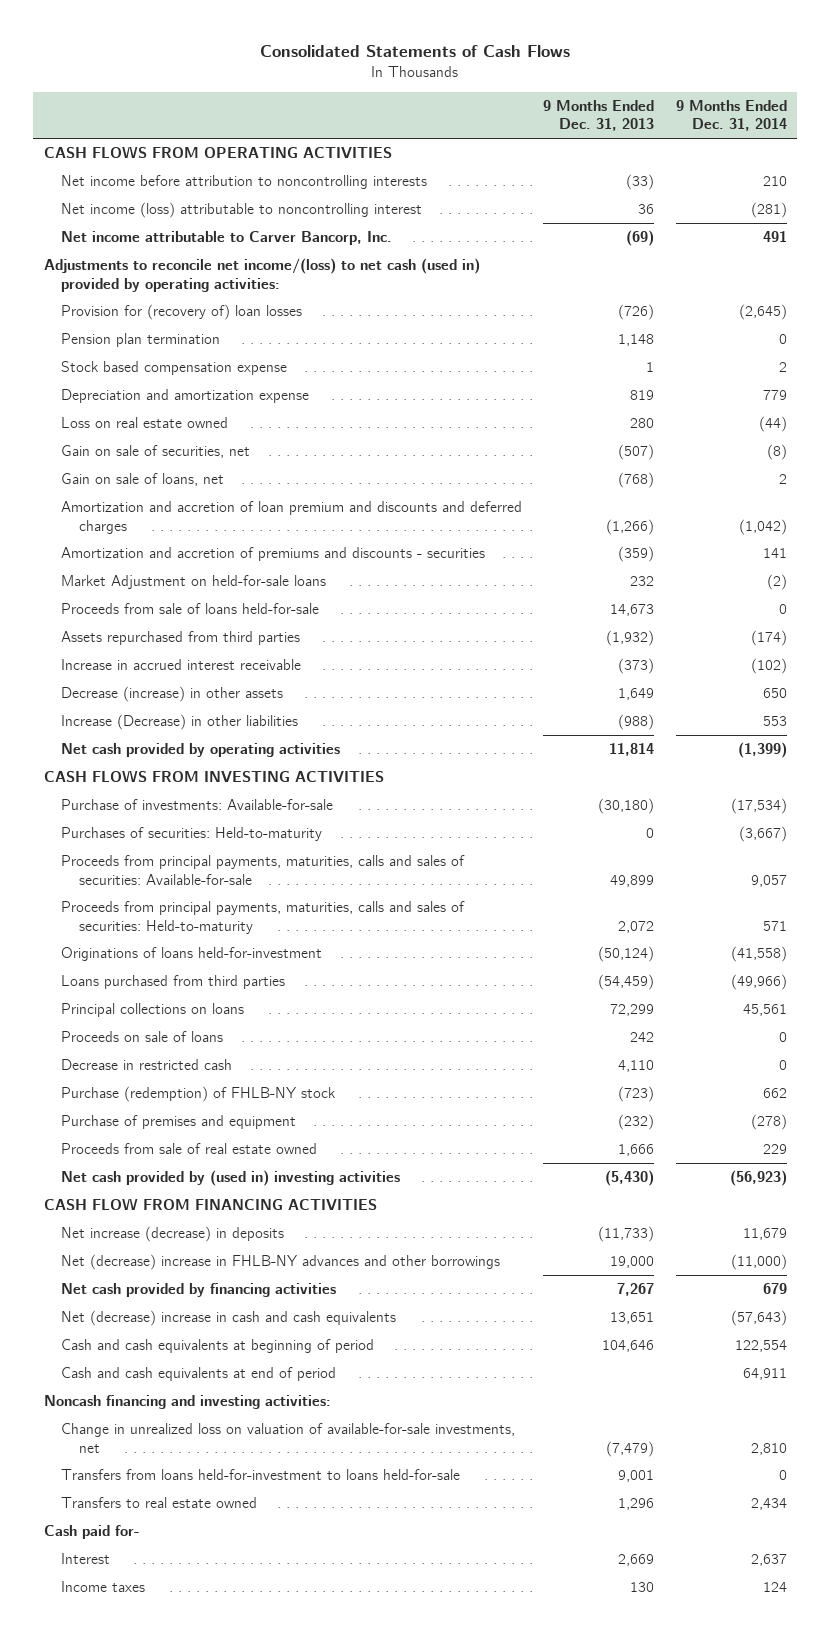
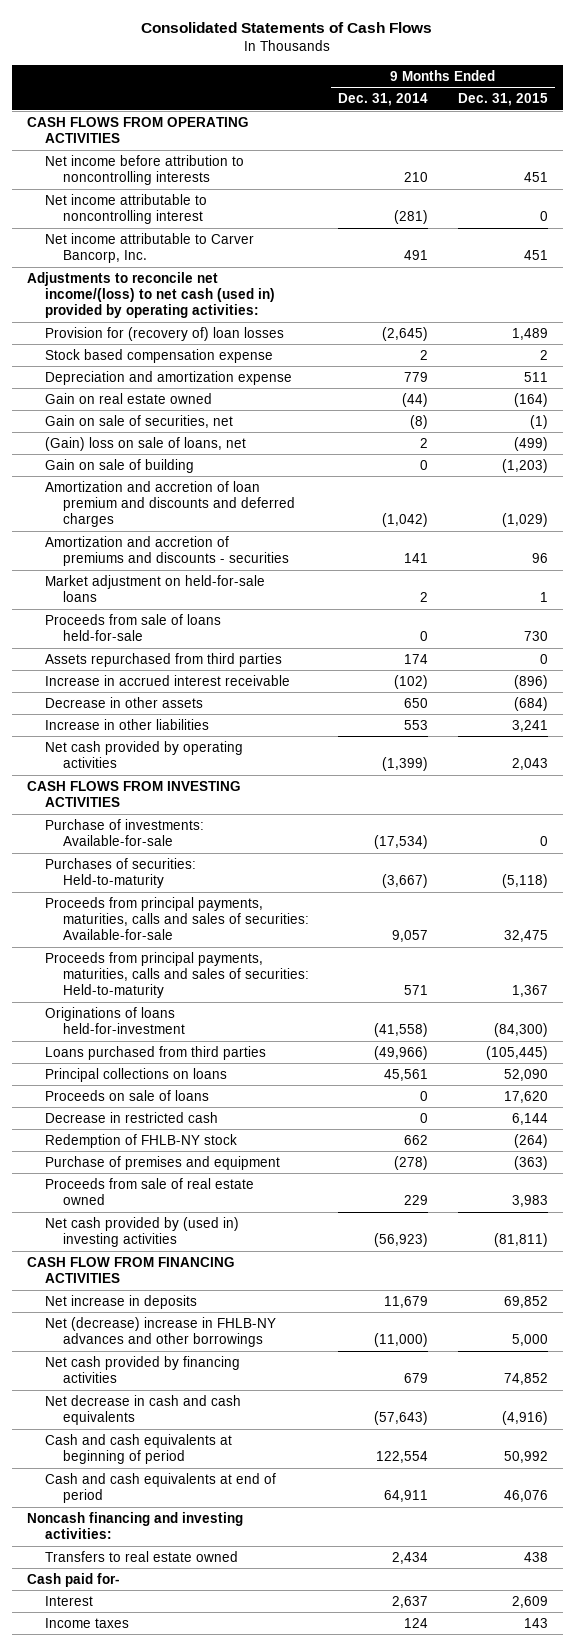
[543,99,655,132] 9 Months Ended Dec. 31, 2013 -> none
none -> [457,93,548,107] Dec. 31, 2015
[61,202,423,219] Net income (loss) attributable to noncontrolling interest -> [44,193,207,225] Net income attributable to noncontrolling interest
[61,333,221,348] Pension plan termination -> none
[61,417,229,429] Loss on real estate owned -> [44,392,212,404] Gain on real estate owned
[61,473,225,487] Gain on sale of loans, net -> [44,436,246,451] (Gain) loss on sale of loans, net
none -> [44,458,194,473] Gain on sale of building
[61,575,327,590] Market Adjustment on held-for-sale loans -> [44,574,265,603] Market adjustment on held-for-sale loans
[766,574,787,591] (2) -> [420,592,429,603] 2
[750,630,787,647] (174) -> [404,653,429,664] 174
[61,686,284,703] Decrease (increase) in other assets -> [44,696,203,708] Decrease in other assets
[61,714,299,731] Increase (Decrease) in other liabilities -> [44,718,209,730] Increase in other liabilities
[61,1086,337,1103] Purchase (redemption) of FHLB-NY stock -> [44,1133,237,1148] Redemption of FHLB-NY stock
[61,1226,285,1243] Net increase (decrease) in deposits -> [44,1294,197,1309] Net increase in deposits
[61,1310,397,1327] Net (decrease) increase in cash and cash equivalents -> [44,1394,241,1426] Net decrease in cash and cash equivalents
[61,1423,516,1453] Change in unrealized loss on valuation of available-for-sale investments, net -> none
[61,1469,461,1481] Transfers from loans held-for-investment to loans held-for-sale -> none

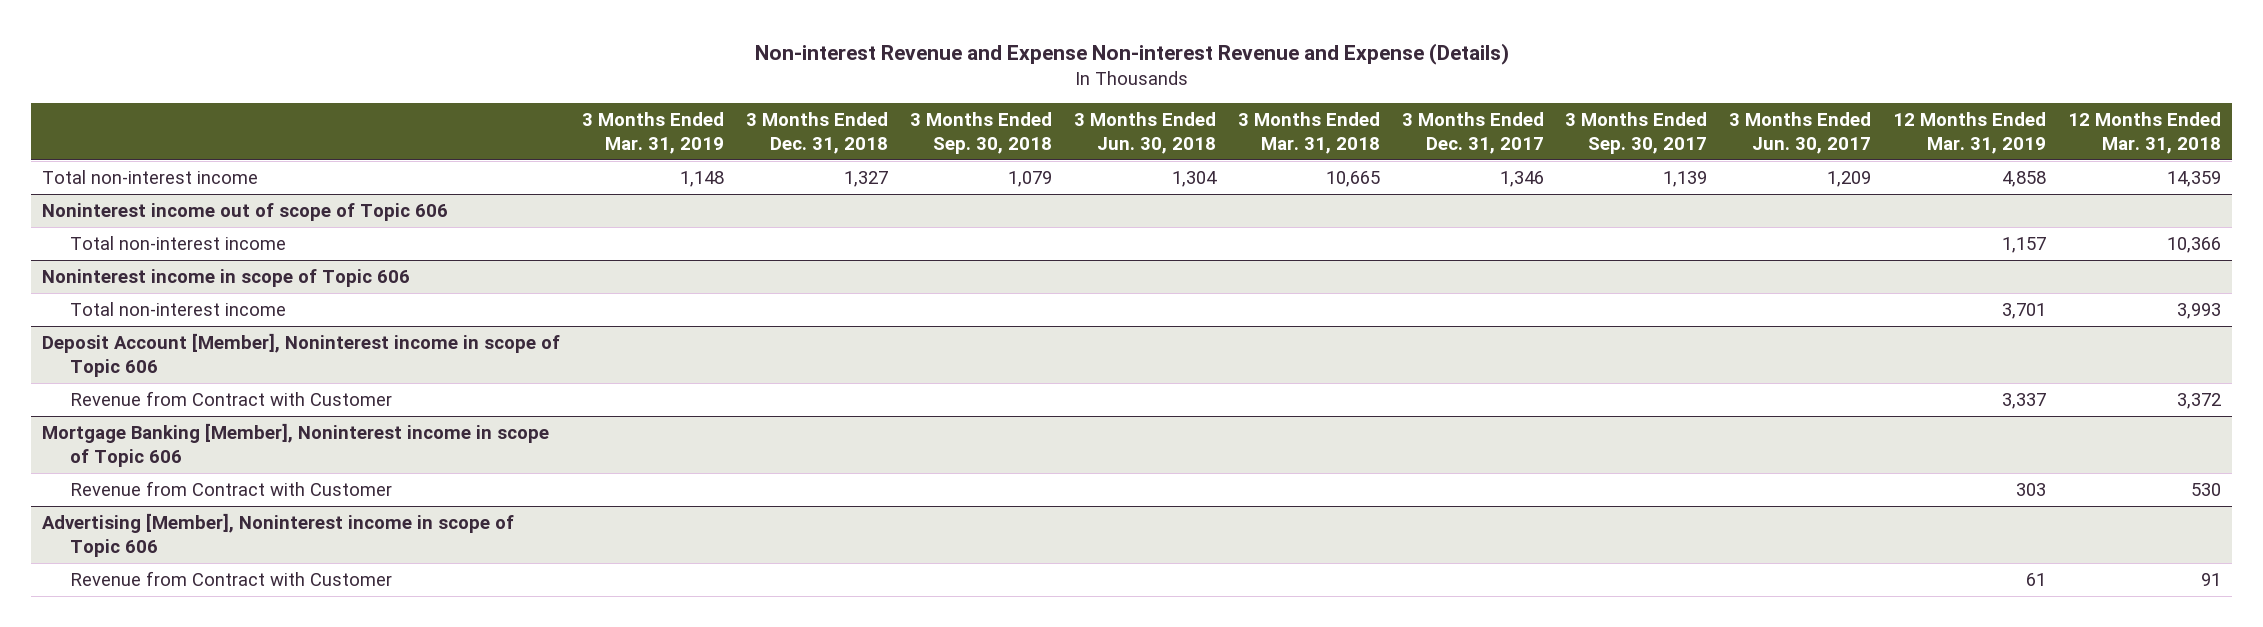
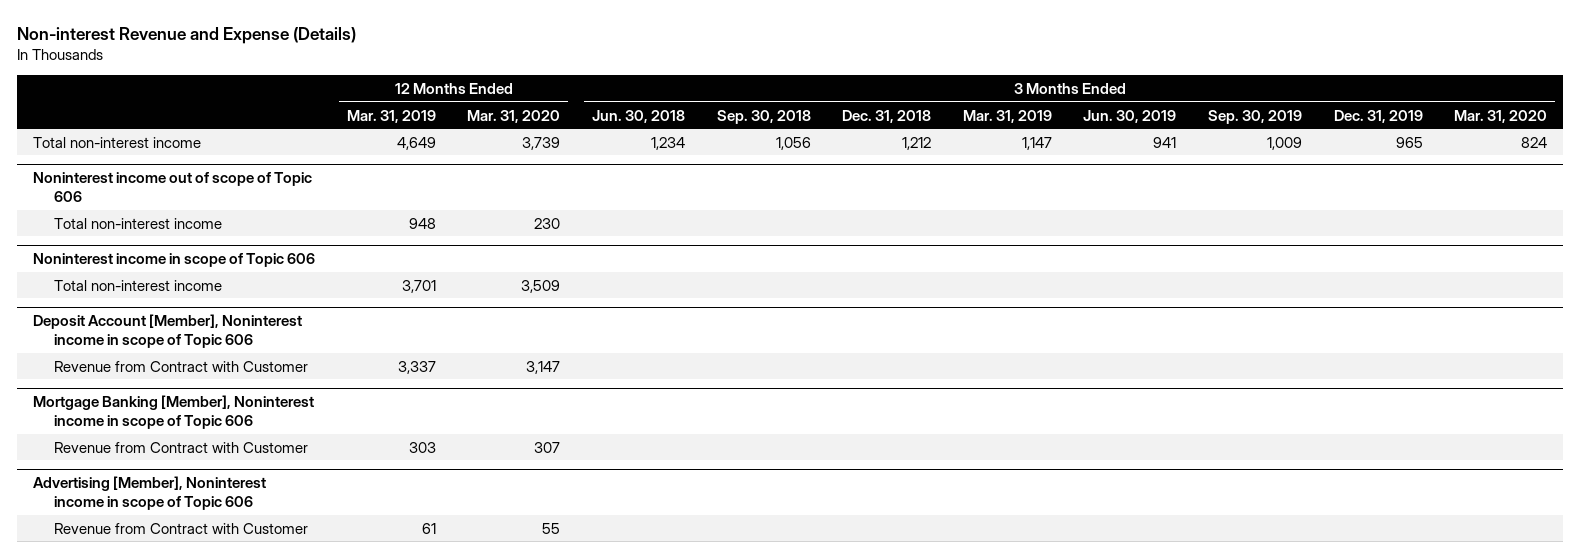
[754,42,1509,65] Non-interest Revenue and Expense Non-interest Revenue and Expense (Details) -> [17,27,357,45] Non-interest Revenue and Expense (Details)
[1237,112,1380,155] 3 Months Ended Mar. 31, 2018 -> none
[1401,112,1544,155] 3 Months Ended Dec. 31, 2017 -> none
[1565,112,1708,155] 3 Months Ended Sep. 30, 2017 -> none
[1729,112,1872,155] 3 Months Ended Jun. 30, 2017 -> none
[2068,112,2222,155] 12 Months Ended Mar. 31, 2018 -> none
none -> [467,109,561,123] Mar. 31, 2020
none -> [1083,109,1177,123] Jun. 30, 2019
none -> [1207,109,1302,124] Sep. 30, 2019
none -> [1333,109,1423,123] Dec. 31, 2019
none -> [1454,109,1548,123] Mar. 31, 2020
[679,170,724,187] 1,148 -> [1021,136,1052,150] 1,147
[843,170,888,187] 1,327 -> [902,136,932,150] 1,212
[1007,170,1052,187] 1,079 -> [775,136,811,150] 1,056
[1171,170,1217,187] 1,304 -> [650,136,685,150] 1,234
[2002,170,2047,187] 4,858 -> [396,136,436,150] 4,649
[2002,236,2047,253] 1,157 -> [408,217,436,229] 948

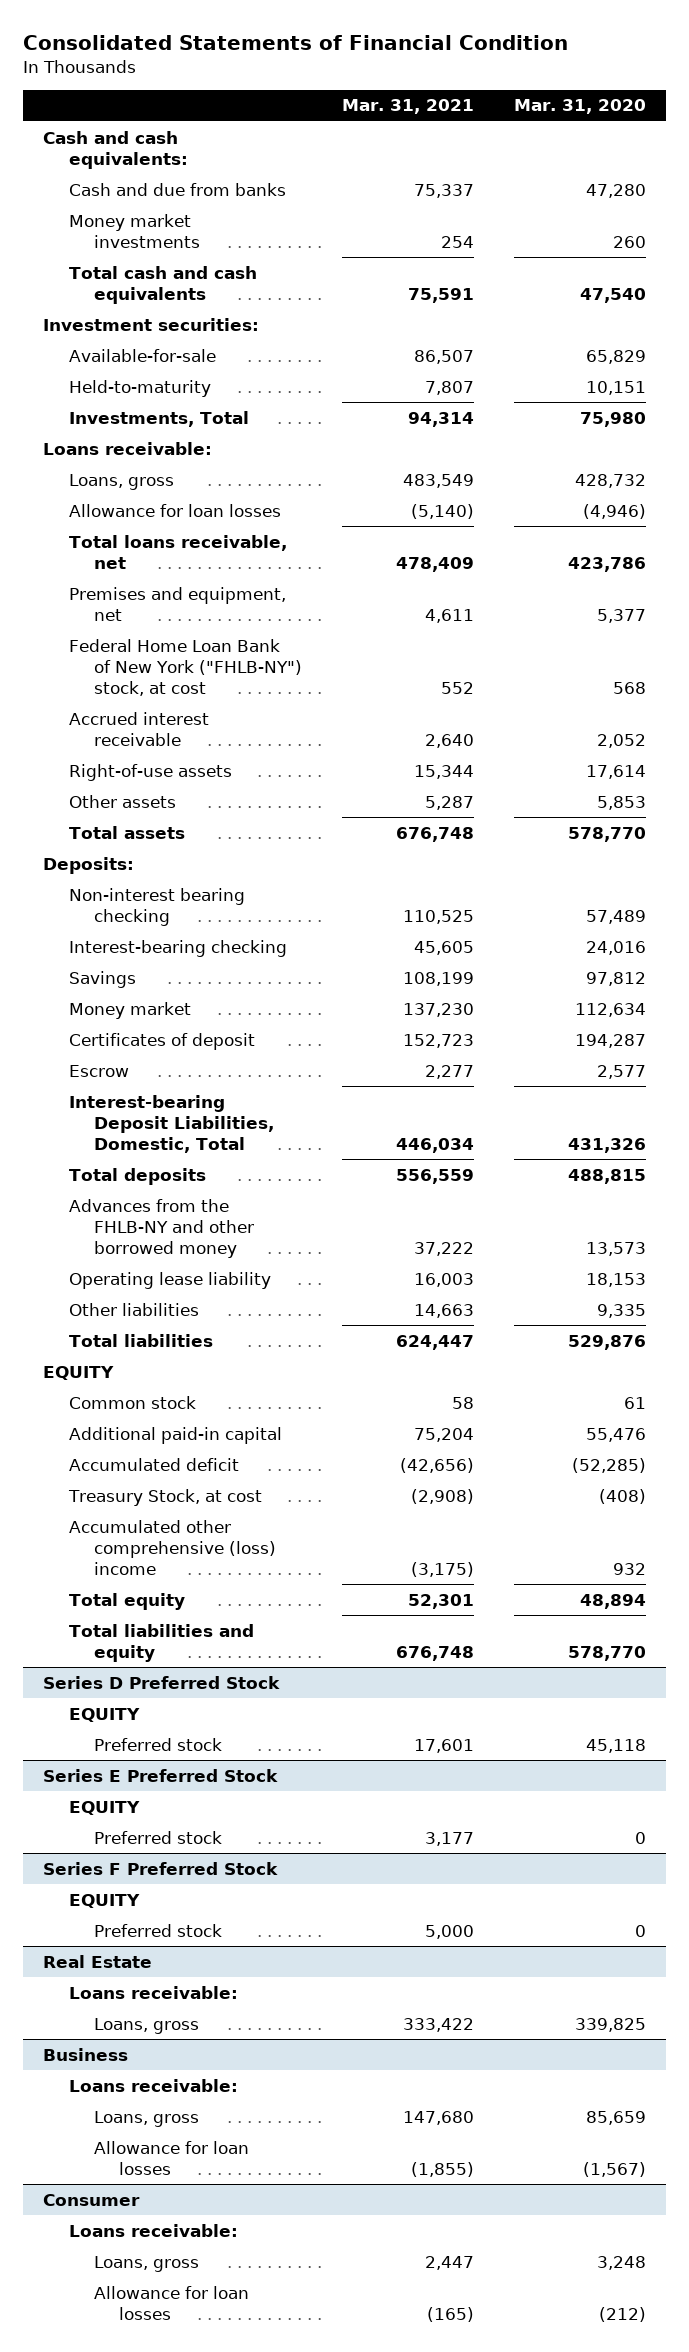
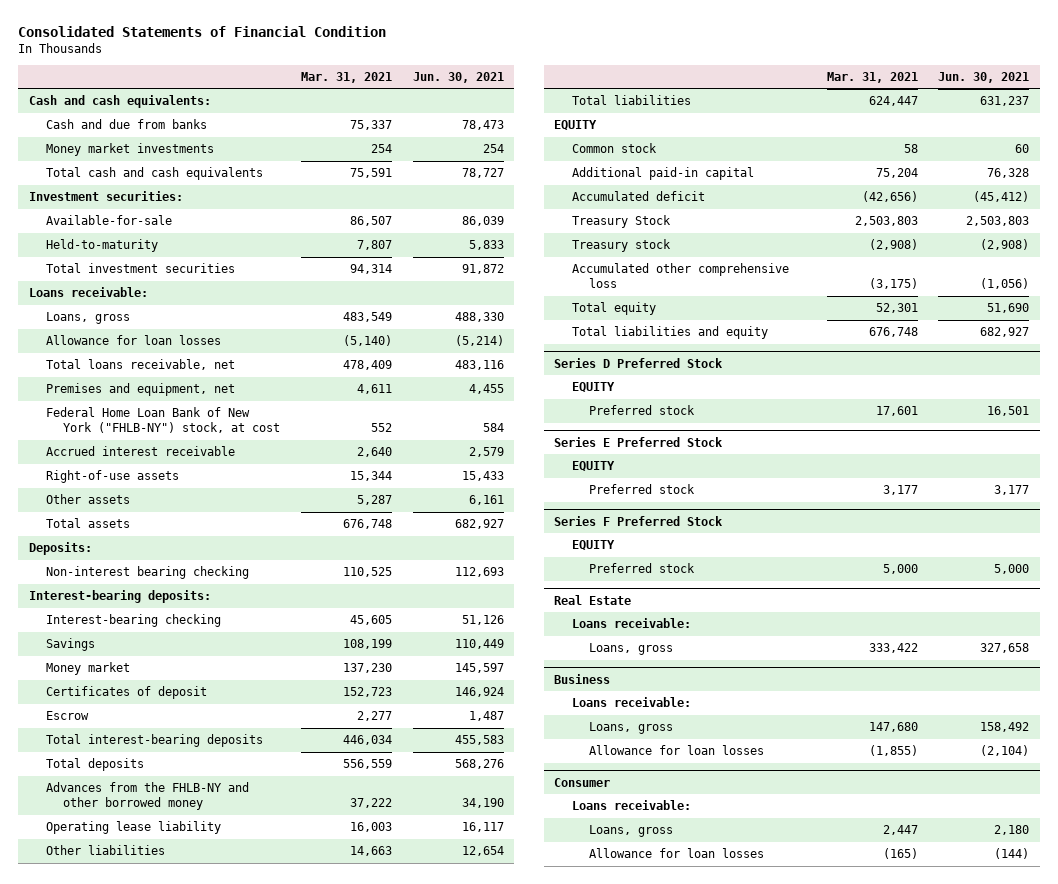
[514,99,647,115] Mar. 31, 2020 -> none
none -> [413,71,505,83] Jun. 30, 2021
[68,410,249,427] Investments, Total -> [46,263,236,274] Total investment securities
none -> [28,590,211,604] Interest-bearing deposits:
[68,1094,274,1153] Interest-bearing Deposit Liabilities, Domestic, Total -> [46,734,264,748] Total interest-bearing deposits
none -> [571,215,671,229] Treasury Stock
[67,1488,262,1506] Treasury Stock, at cost -> [571,239,671,253] Treasury stock
[68,1519,276,1575] Accumulated other comprehensive (loss) income -> [571,263,789,289] Accumulated other comprehensive loss

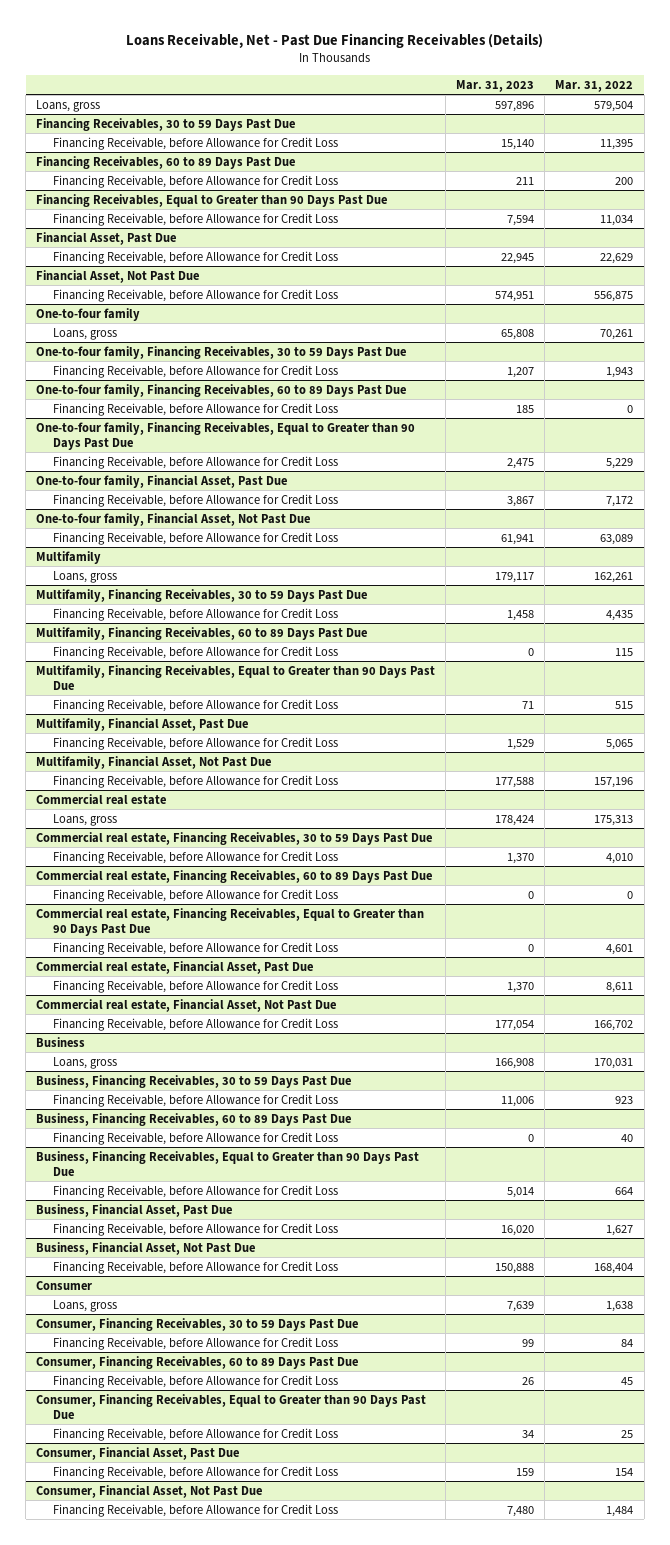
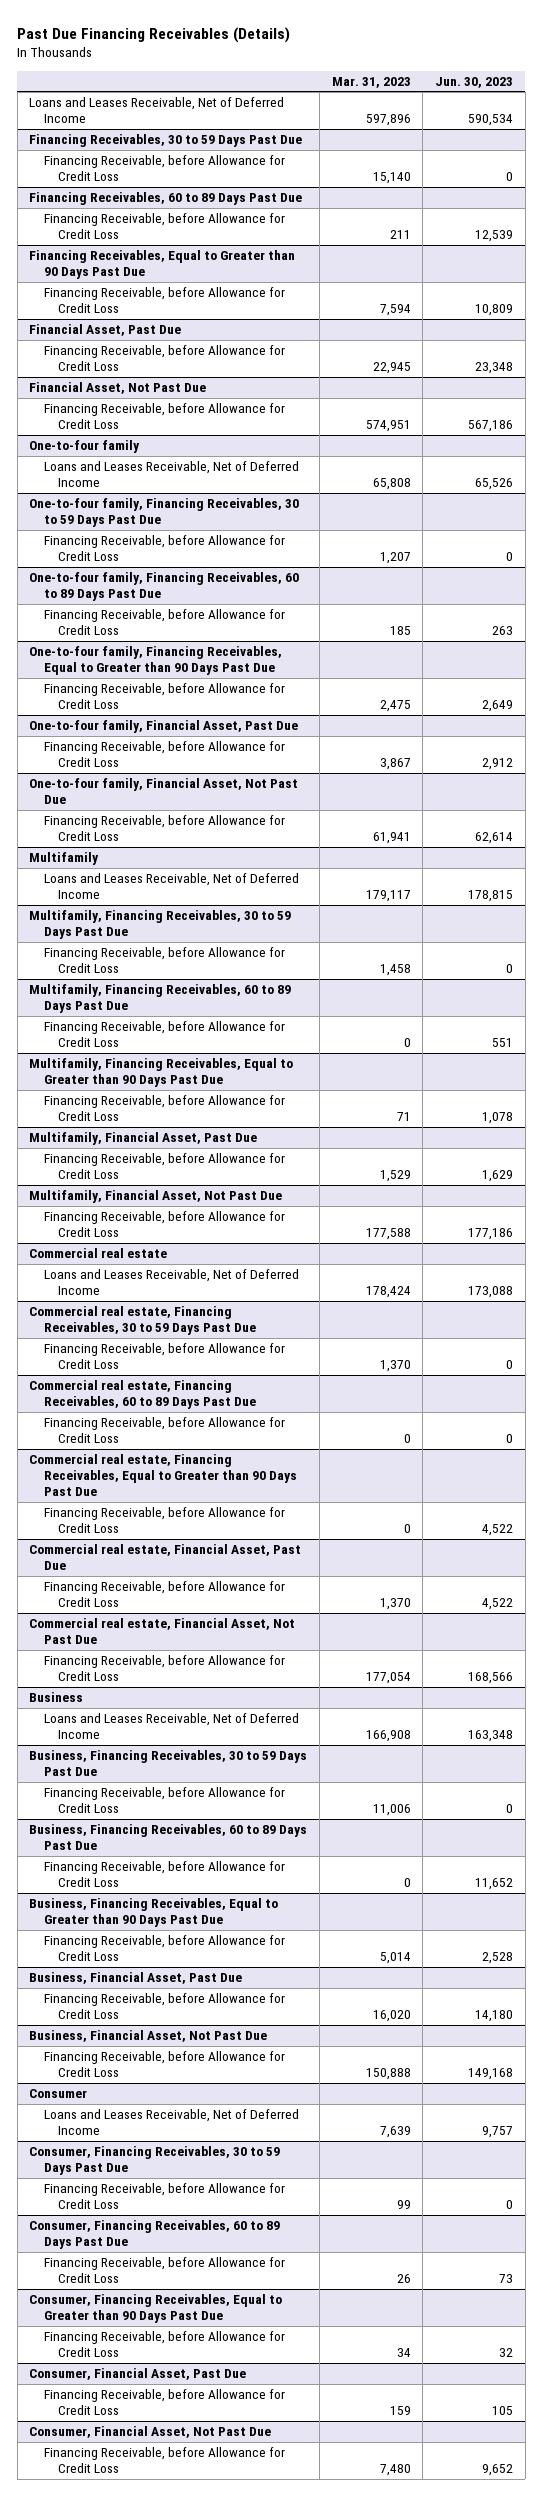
[125,33,543,49] Loans Receivable, Net - Past Due Financing Receivables (Details) -> [17,26,291,43] Past Due Financing Receivables (Details)
[555,79,634,92] Mar. 31, 2022 -> none
none -> [434,76,513,88] Jun. 30, 2023
[36,99,101,112] Loans, gross -> [29,97,285,124] Loans and Leases Receivable, Net of Deferred Income
[52,327,117,340] Loans, gross -> [43,461,299,488] Loans and Leases Receivable, Net of Deferred Income
[52,570,117,583] Loans, gross -> [43,873,299,900] Loans and Leases Receivable, Net of Deferred Income
[52,813,117,826] Loans, gross -> [43,1269,299,1296] Loans and Leases Receivable, Net of Deferred Income
[52,1056,117,1069] Loans, gross -> [43,1713,299,1740] Loans and Leases Receivable, Net of Deferred Income
[52,1299,117,1312] Loans, gross -> [43,2109,299,2136] Loans and Leases Receivable, Net of Deferred Income

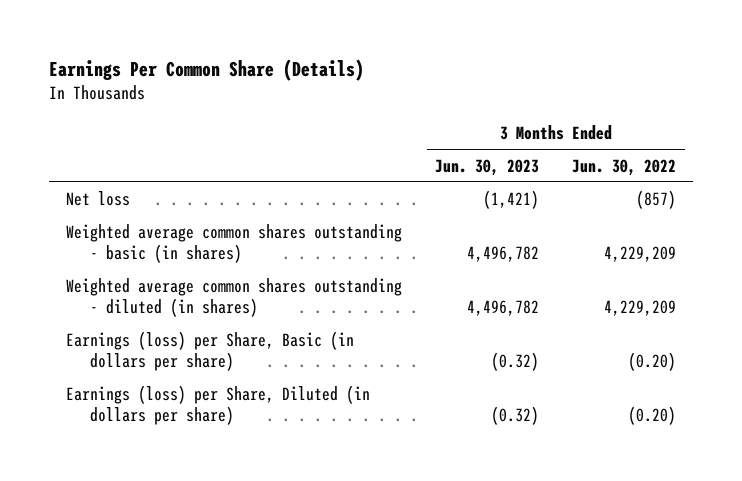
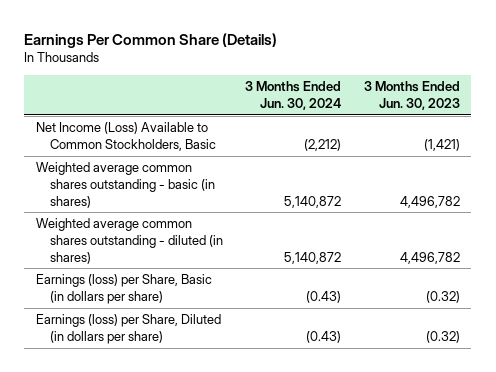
[572,158,677,176] Jun. 30, 2022 -> none
none -> [245,81,342,111] 3 Months Ended Jun. 30, 2024
[65,191,130,207] Net loss -> [35,122,216,151] Net Income (Loss) Available to Common Stockholders, Basic

